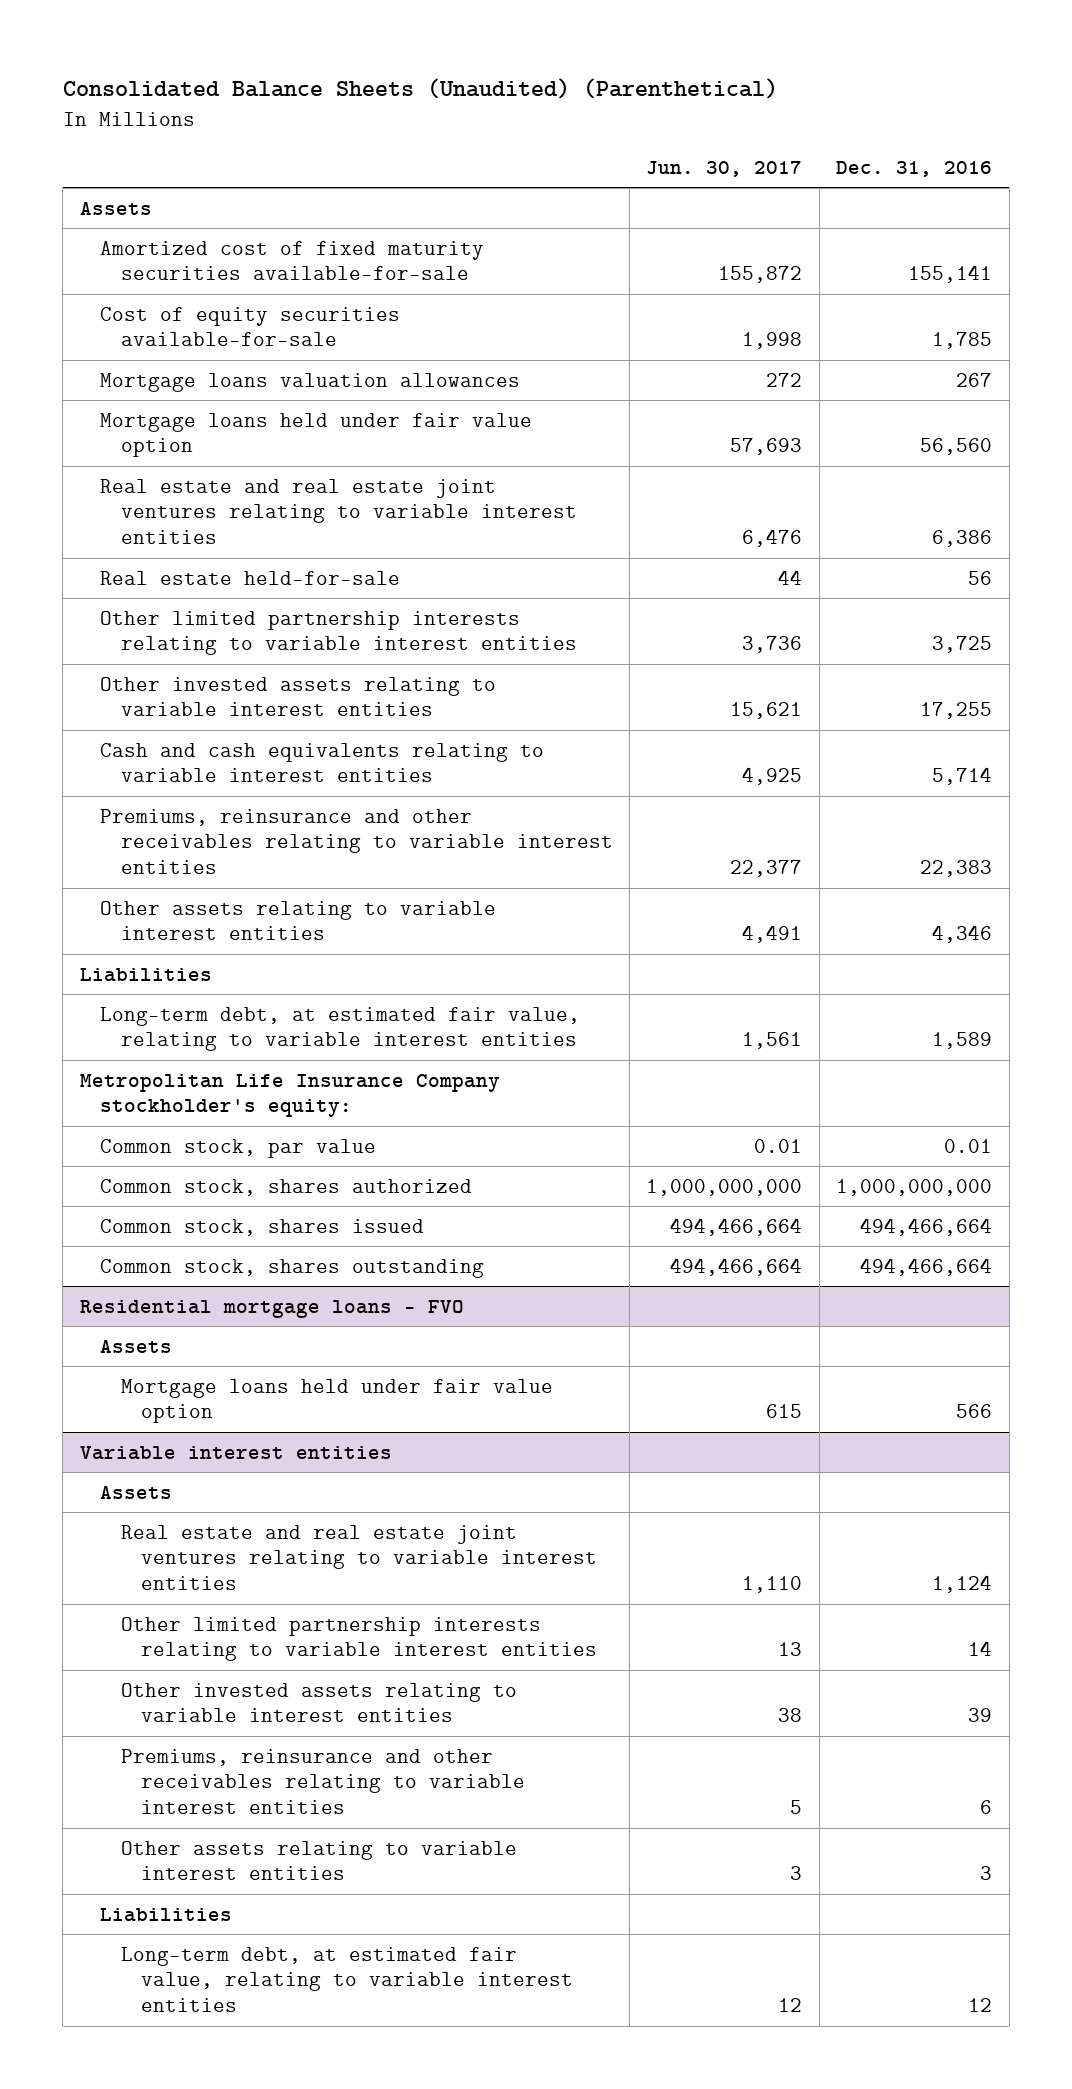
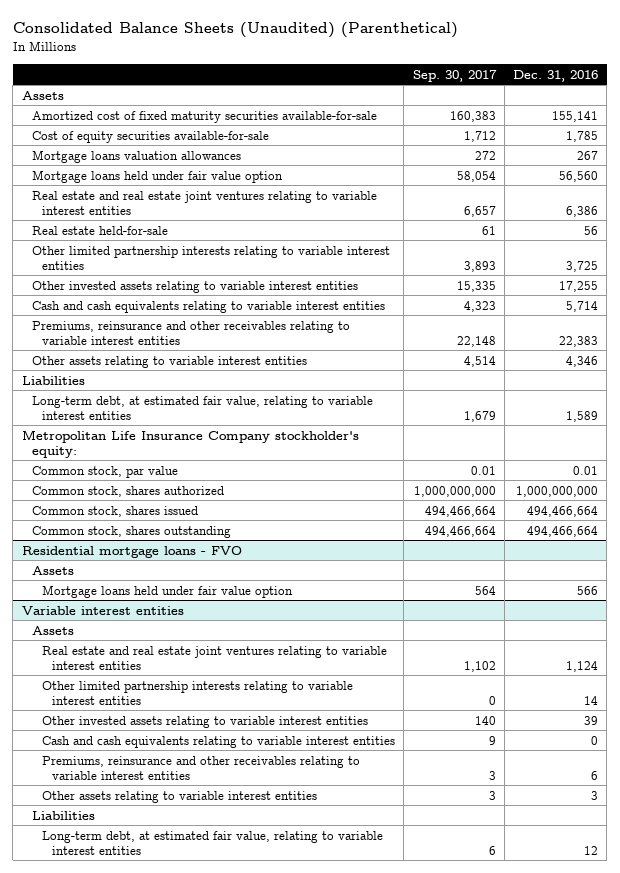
[646,160,803,177] Jun. 30, 2017 -> none
none -> [412,69,497,82] Sep. 30, 2017
none -> [42,735,396,748] Cash and cash equivalents relating to variable interest entities

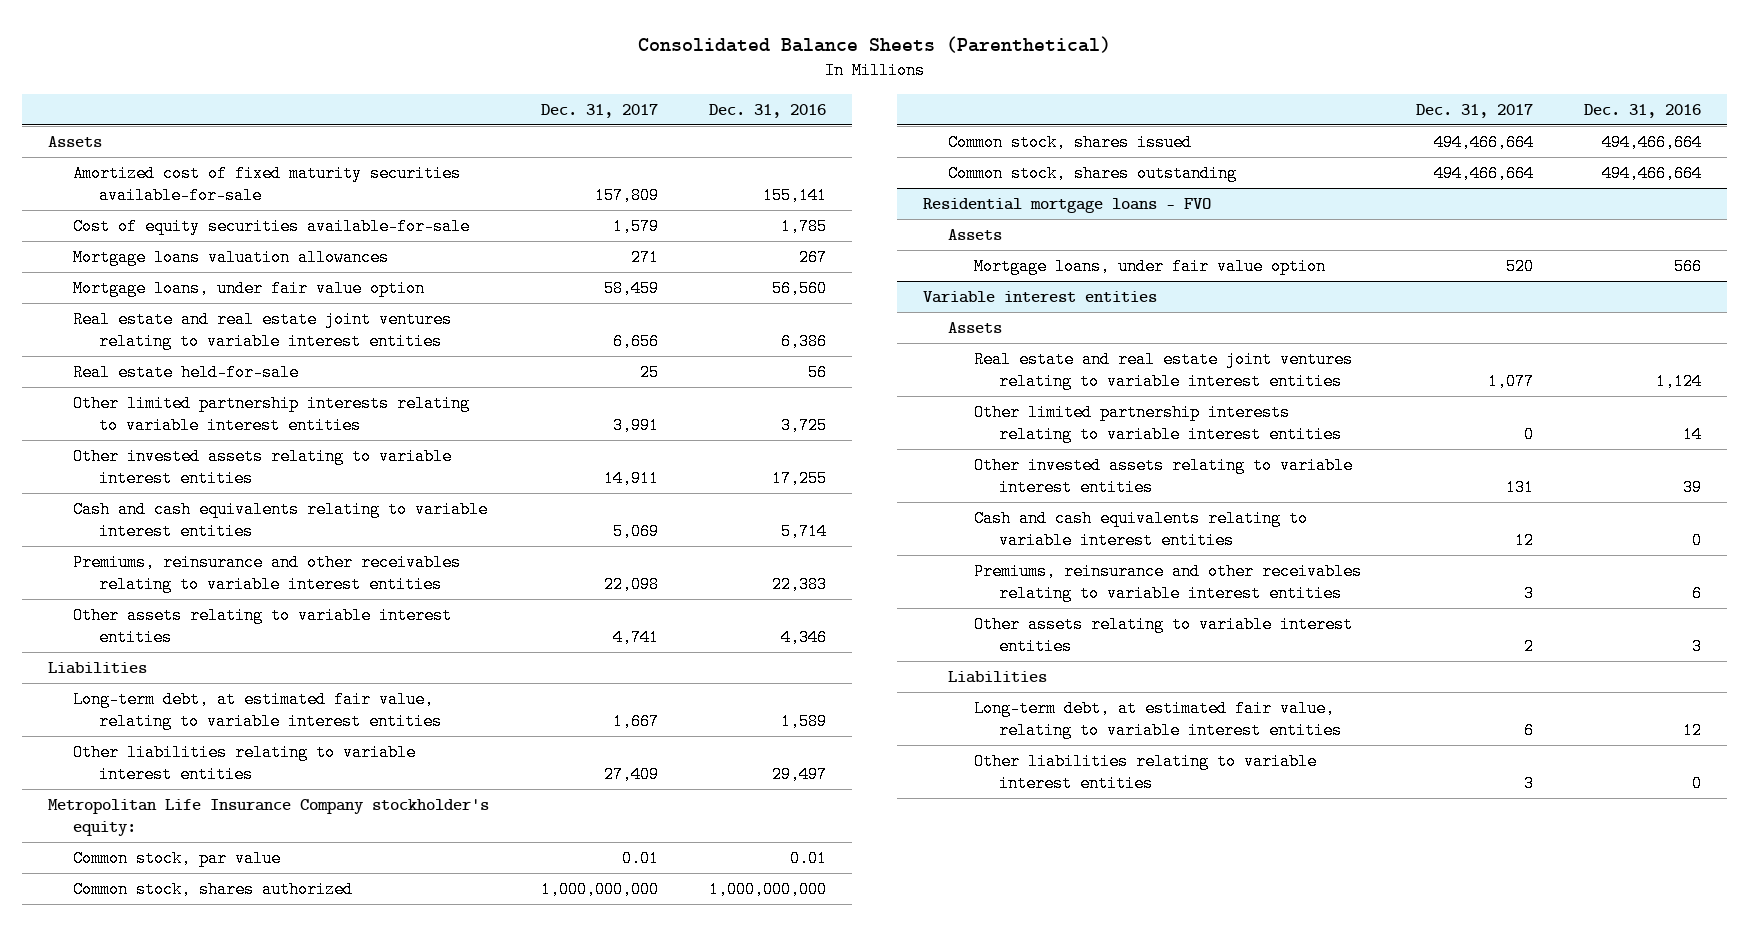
[12,22,458,39] Consolidated Balance Sheets (Unaudited) (Parenthetical) -> [637,35,1111,53] Consolidated Balance Sheets (Parenthetical)
[412,69,497,82] Sep. 30, 2017 -> none
none -> [540,103,658,118] Dec. 31, 2017
[31,169,283,183] Mortgage loans held under fair value option -> [73,280,426,298] Mortgage loans, under fair value option
none -> [73,744,417,783] Other liabilities relating to variable interest entities
[42,584,294,598] Mortgage loans held under fair value option -> [973,258,1326,276] Mortgage loans, under fair value option
none -> [973,753,1317,792] Other liabilities relating to variable interest entities

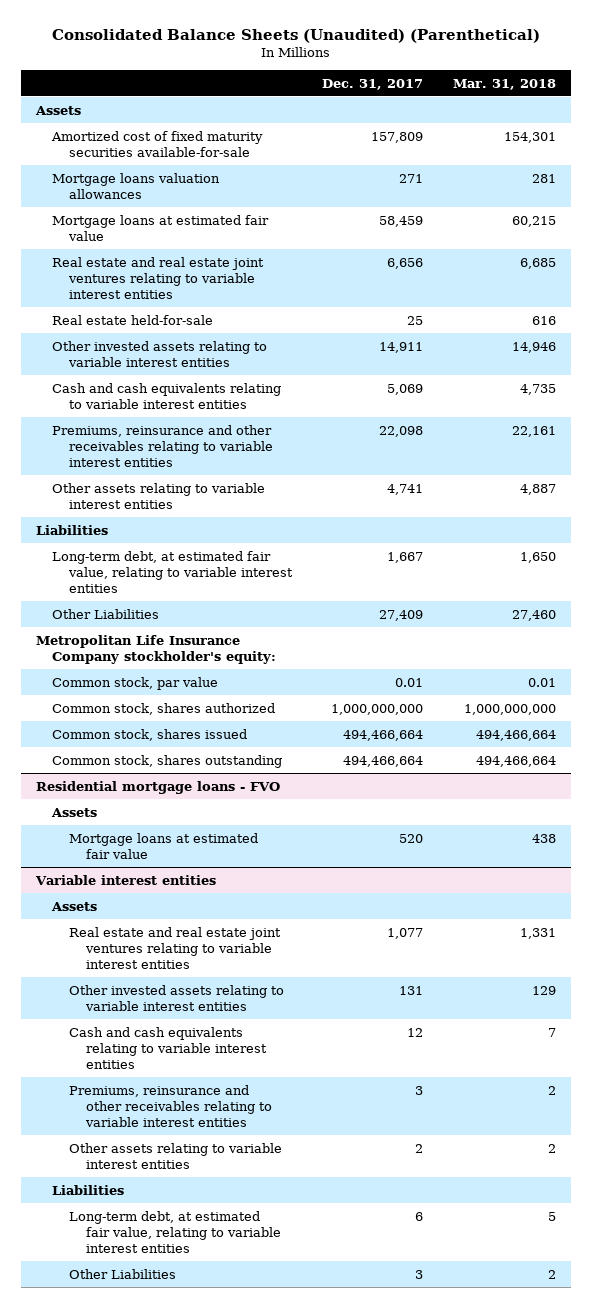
[637,35,1111,53] Consolidated Balance Sheets (Parenthetical) -> [51,29,540,44] Consolidated Balance Sheets (Unaudited) (Parenthetical)
[709,103,827,118] Dec. 31, 2016 -> none
none -> [452,78,556,90] Mar. 31, 2018
[73,218,471,236] Cost of equity securities available-for-sale -> none
[73,280,426,298] Mortgage loans, under fair value option -> [52,214,270,241] Mortgage loans at estimated fair value
[73,395,471,434] Other limited partnership interests relating to variable interest entities -> none
[73,744,417,783] Other liabilities relating to variable interest entities -> [52,608,160,619] Other Liabilities
[973,258,1326,276] Mortgage loans, under fair value option -> [69,832,259,859] Mortgage loans at estimated fair value
[973,404,1342,443] Other limited partnership interests relating to variable interest entities -> none
[973,753,1317,792] Other liabilities relating to variable interest entities -> [69,1268,177,1279] Other Liabilities

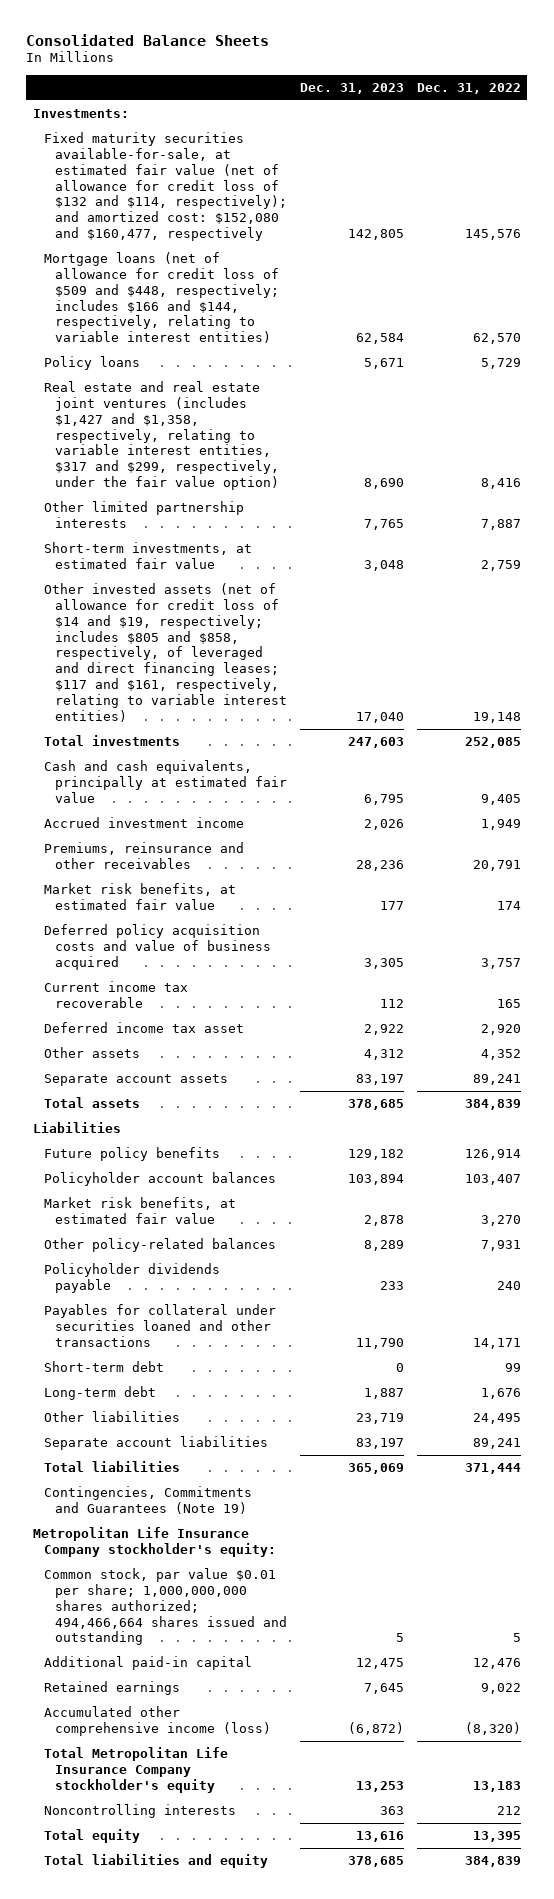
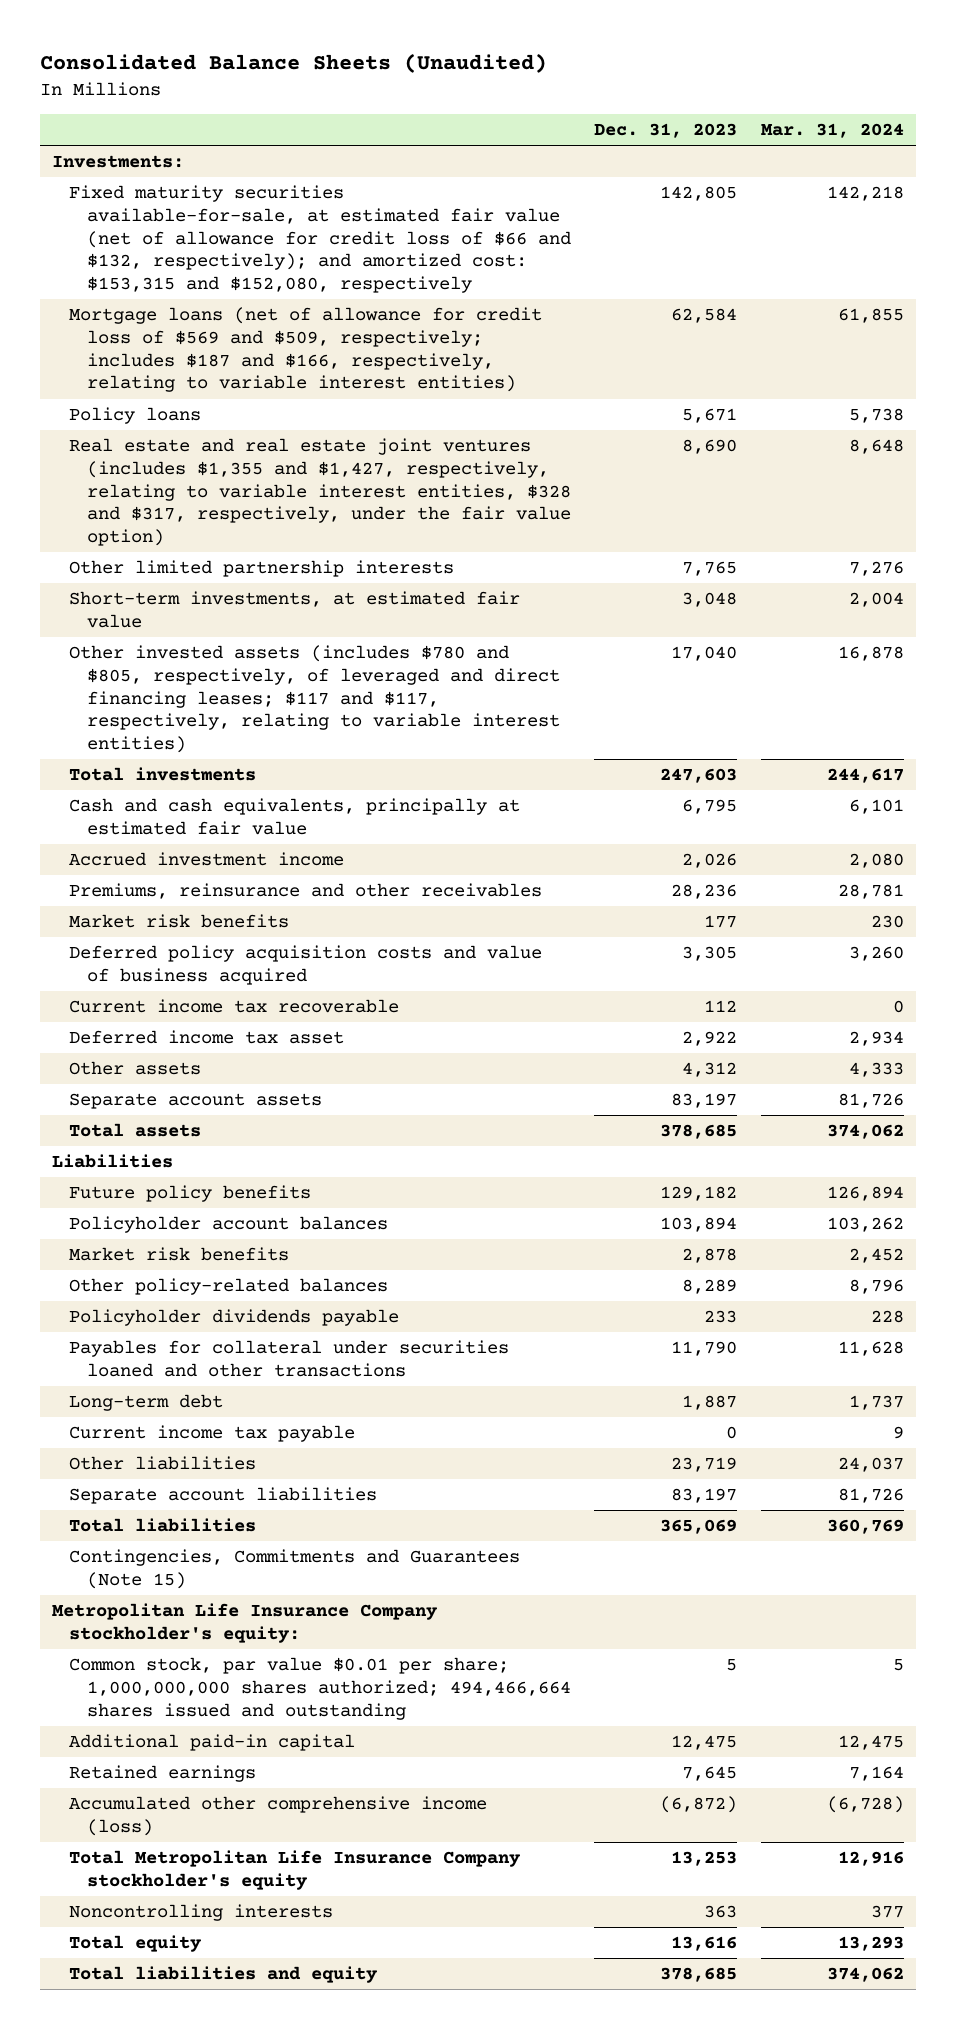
[26,33,270,46] Consolidated Balance Sheets -> [39,53,547,74] Consolidated Balance Sheets (Unaudited)
[416,82,521,94] Dec. 31, 2022 -> none
none -> [761,122,905,138] Mar. 31, 2024
[44,131,288,242] Fixed maturity securities available-for-sale, at estimated fair value (net of allowance for credit loss of $132 and $114, respectively); and amortized cost: $152,080 and $160,477, respectively -> [69,185,571,294] Fixed maturity securities available-for-sale, at estimated fair value (net of allowance for credit loss of $66 and $132, respectively); and amortized cost: $153,315 and $152,080, respectively
[44,251,280,344] Mortgage loans (net of allowance for credit loss of $509 and $448, respectively; includes $166 and $144, respectively, relating to variable interest entities) -> [69,307,543,393] Mortgage loans (net of allowance for credit loss of $569 and $509, respectively; includes $187 and $166, respectively, relating to variable interest entities)
[44,380,280,491] Real estate and real estate joint ventures (includes $1,427 and $1,358, respectively, relating to variable interest entities, $317 and $299, respectively, under the fair value option) -> [69,438,571,547] Real estate and real estate joint ventures (includes $1,355 and $1,427, respectively, relating to variable interest entities, $328 and $317, respectively, under the fair value option)
[44,582,288,722] Other invested assets (net of allowance for credit loss of $14 and $19, respectively; includes $805 and $858, respectively, of leveraged and direct financing leases; $117 and $161, respectively, relating to variable interest entities) -> [69,645,560,754] Other invested assets (includes $780 and $805, respectively, of leveraged and direct financing leases; $117 and $117, respectively, relating to variable interest entities)
[44,882,237,910] Market risk benefits, at estimated fair value -> [69,914,290,929] Market risk benefits
[44,1196,237,1224] Market risk benefits, at estimated fair value -> [69,1247,290,1262] Market risk benefits
[44,1360,165,1372] Short-term debt -> none
none -> [69,1425,356,1443] Current income tax payable
[44,1485,253,1514] Contingencies, Commitments and Guarantees (Note 19) -> [69,1549,521,1589] Contingencies, Commitments and Guarantees (Note 15)

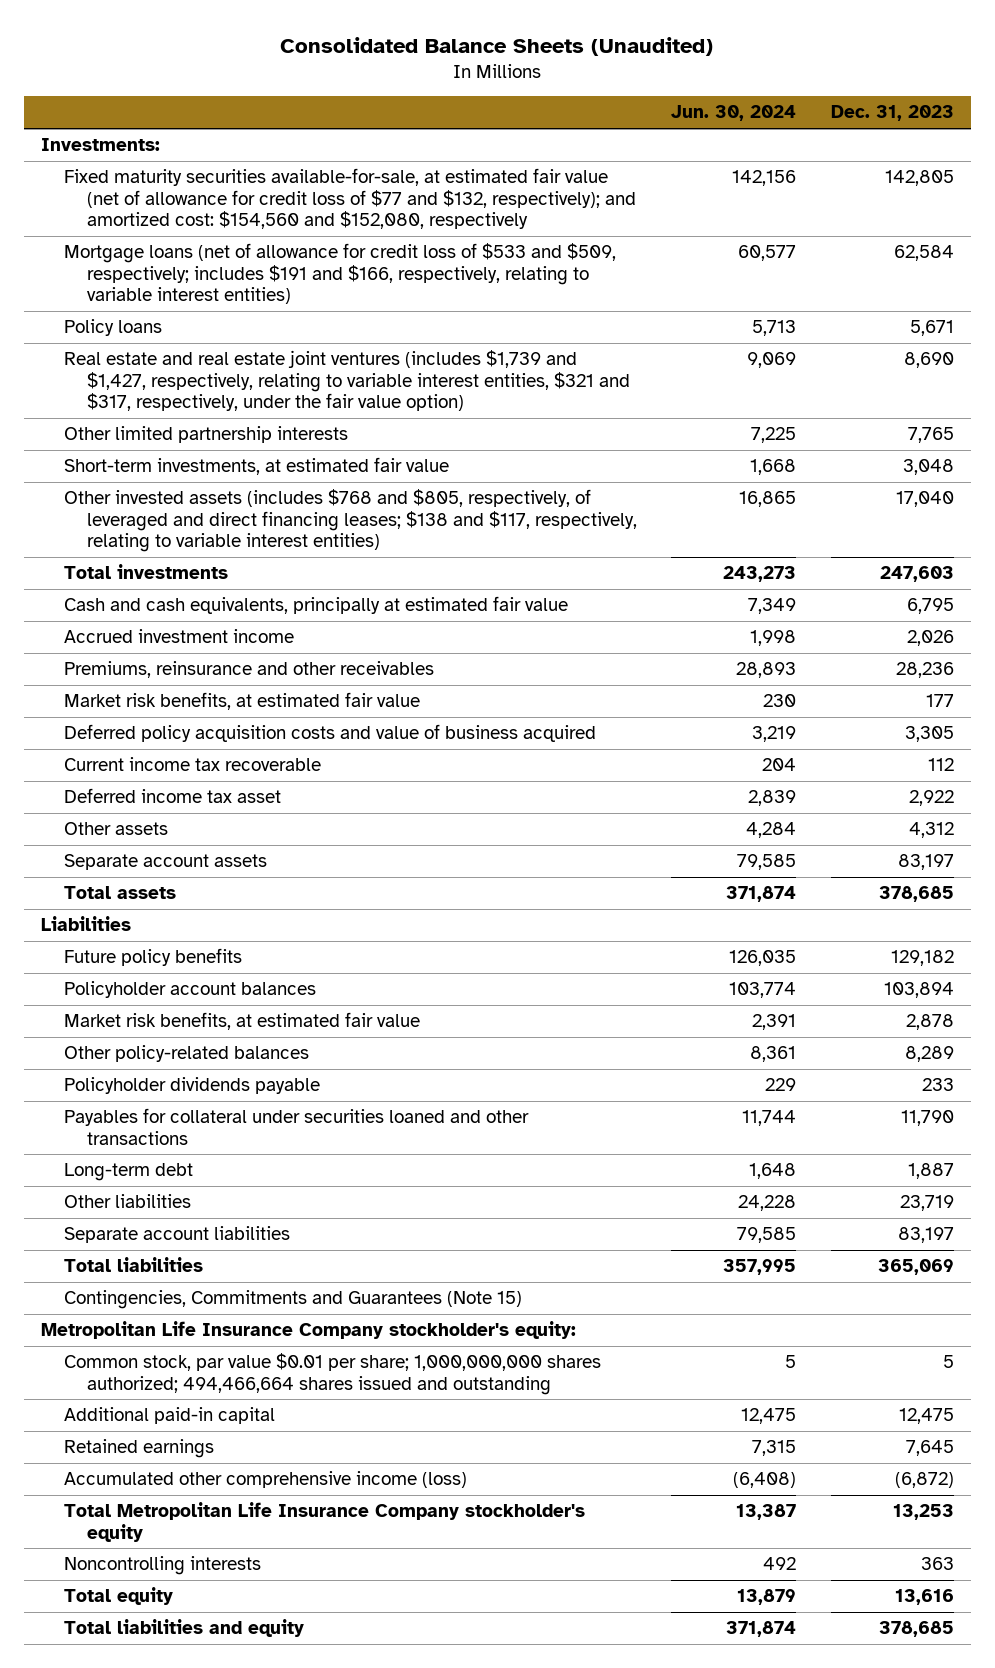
[761,122,905,138] Mar. 31, 2024 -> none
none -> [671,105,797,122] Jun. 30, 2024
[69,185,571,294] Fixed maturity securities available-for-sale, at estimated fair value (net of allowance for credit loss of $66 and $132, respectively); and amortized cost: $153,315 and $152,080, respectively -> [63,168,636,230] Fixed maturity securities available-for-sale, at estimated fair value (net of allowance for credit loss of $77 and $132, respectively); and amortized cost: $154,560 and $152,080, respectively
[69,307,543,393] Mortgage loans (net of allowance for credit loss of $569 and $509, respectively; includes $187 and $166, respectively, relating to variable interest entities) -> [63,243,616,305] Mortgage loans (net of allowance for credit loss of $533 and $509, respectively; includes $191 and $166, respectively, relating to variable interest entities)
[69,438,571,547] Real estate and real estate joint ventures (includes $1,355 and $1,427, respectively, relating to variable interest entities, $328 and $317, respectively, under the fair value option) -> [63,350,630,412] Real estate and real estate joint ventures (includes $1,739 and $1,427, respectively, relating to variable interest entities, $321 and $317, respectively, under the fair value option)
[69,645,560,754] Other invested assets (includes $780 and $805, respectively, of leveraged and direct financing leases; $117 and $117, respectively, relating to variable interest entities) -> [63,489,637,553] Other invested assets (includes $768 and $805, respectively, of leveraged and direct financing leases; $138 and $117, respectively, relating to variable interest entities)
[69,914,290,929] Market risk benefits -> [63,692,420,711] Market risk benefits, at estimated fair value
[69,1247,290,1262] Market risk benefits -> [63,1012,420,1031] Market risk benefits, at estimated fair value
[69,1425,356,1443] Current income tax payable -> none

